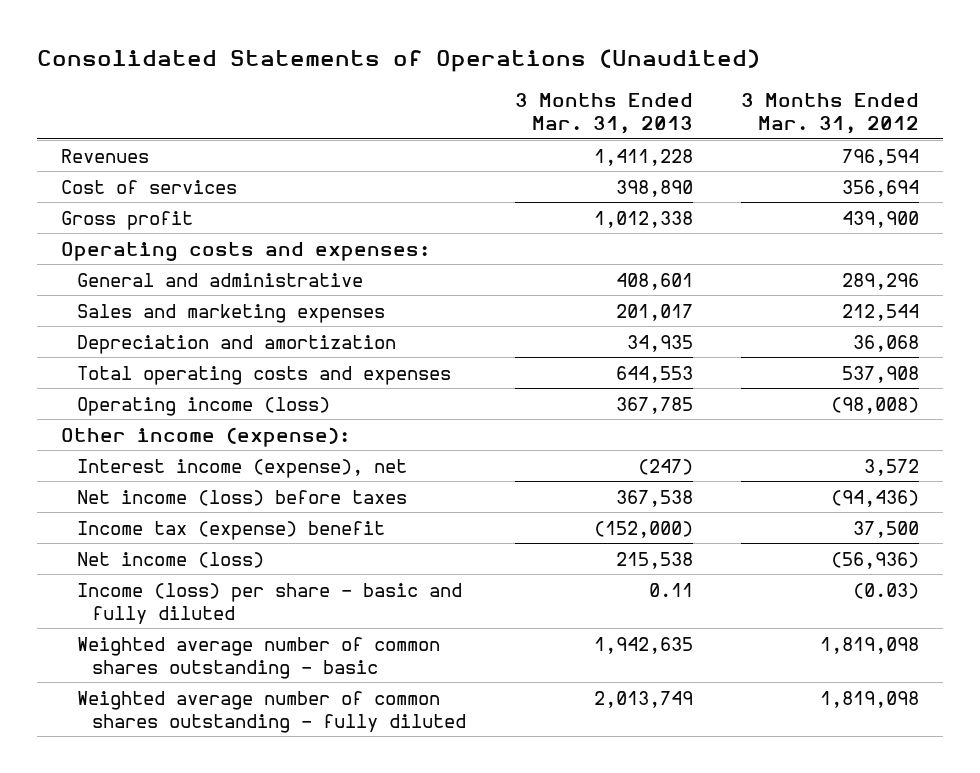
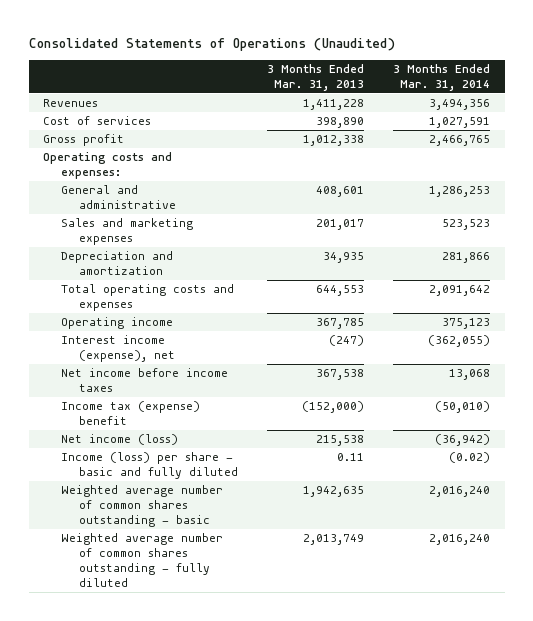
[741,93,920,135] 3 Months Ended Mar. 31, 2012 -> none
none -> [392,64,490,91] 3 Months Ended Mar. 31, 2014
[61,426,351,447] Other income (expense): -> none
[76,396,330,416] Operating income (loss) -> [60,317,173,330] Operating income
[76,489,407,506] Net income (loss) before taxes -> [60,368,228,393] Net income before income taxes

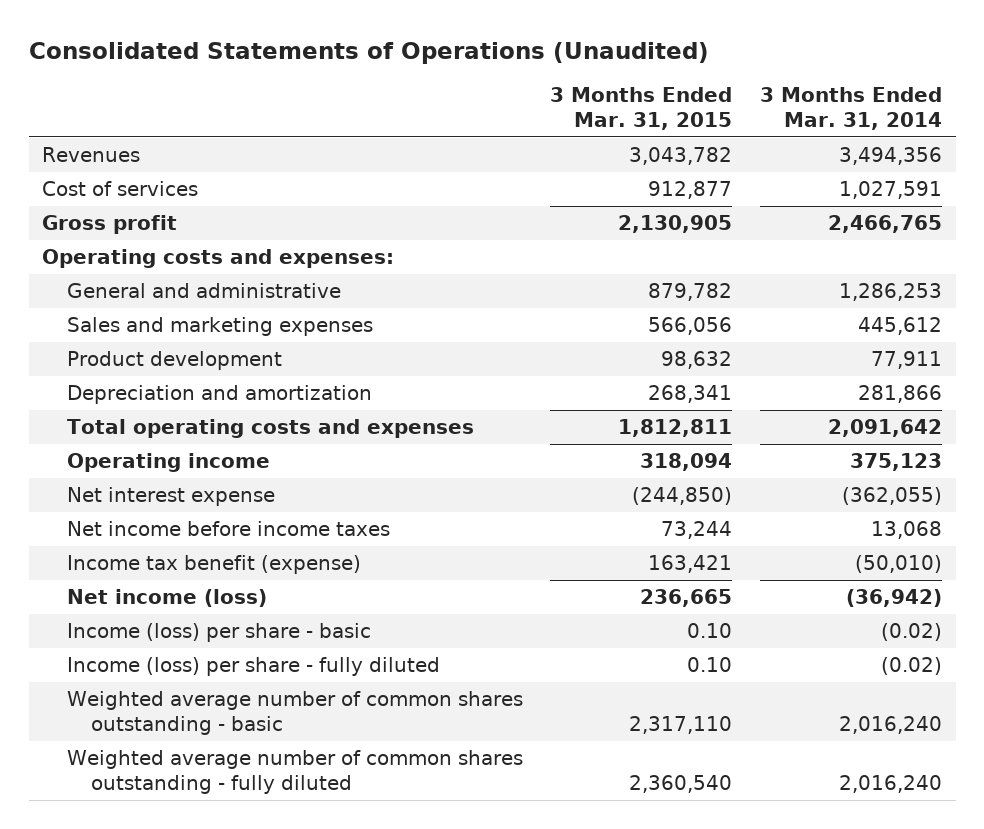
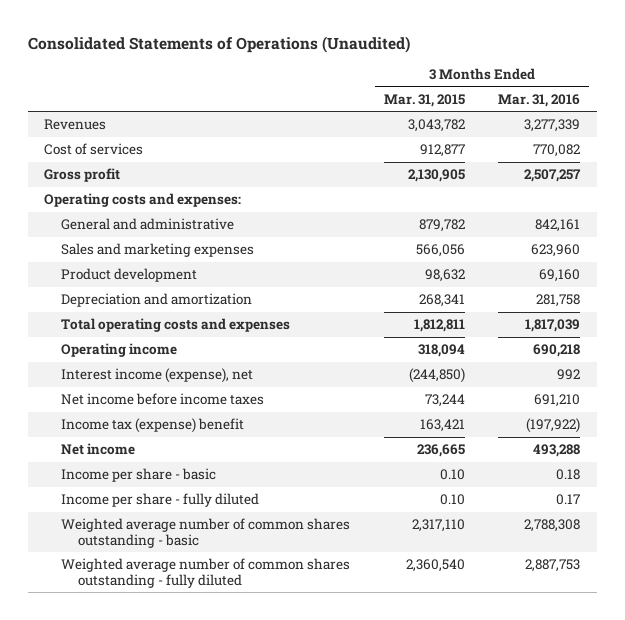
[759,87,942,131] 3 Months Ended Mar. 31, 2014 -> none
none -> [498,93,581,107] Mar. 31, 2016
[66,486,275,506] Net interest expense -> [61,368,254,384] Interest income (expense), net
[66,554,361,574] Income tax benefit (expense) -> [61,418,245,434] Income tax (expense) benefit
[66,588,267,607] Net income (loss) -> [61,443,136,456] Net income
[66,622,371,642] Income (loss) per share - basic -> [61,468,217,483] Income per share - basic
[66,656,440,676] Income (loss) per share - fully diluted -> [61,493,260,508] Income per share - fully diluted

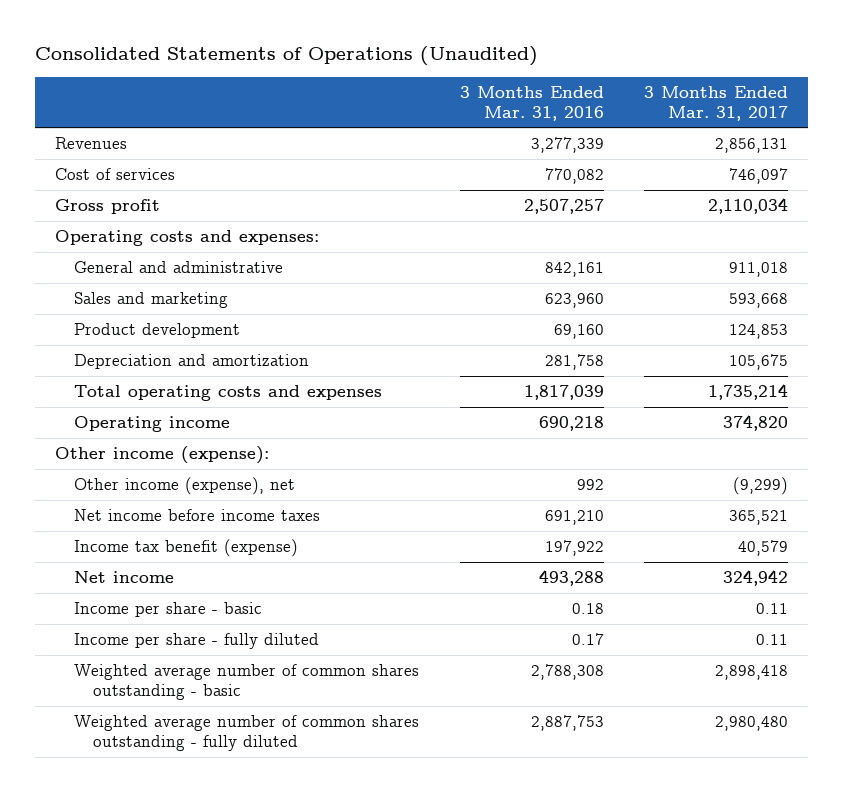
[383,93,465,107] Mar. 31, 2015 -> none
none -> [643,85,788,121] 3 Months Ended Mar. 31, 2017
[61,243,255,258] Sales and marketing expenses -> [74,292,229,309] Sales and marketing
none -> [55,446,270,465] Other income (expense):
[61,368,254,384] Interest income (expense), net -> [74,477,296,496] Other income (expense), net
[61,418,245,434] Income tax (expense) benefit -> [74,539,299,558] Income tax benefit (expense)
[526,418,581,434] (197,922) -> [544,540,604,557] 197,922

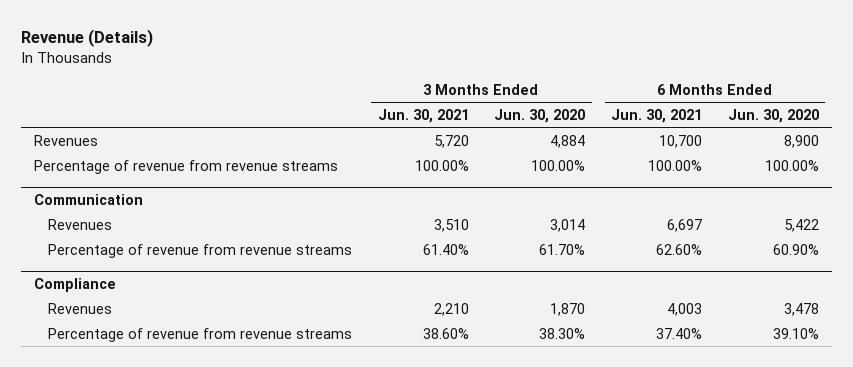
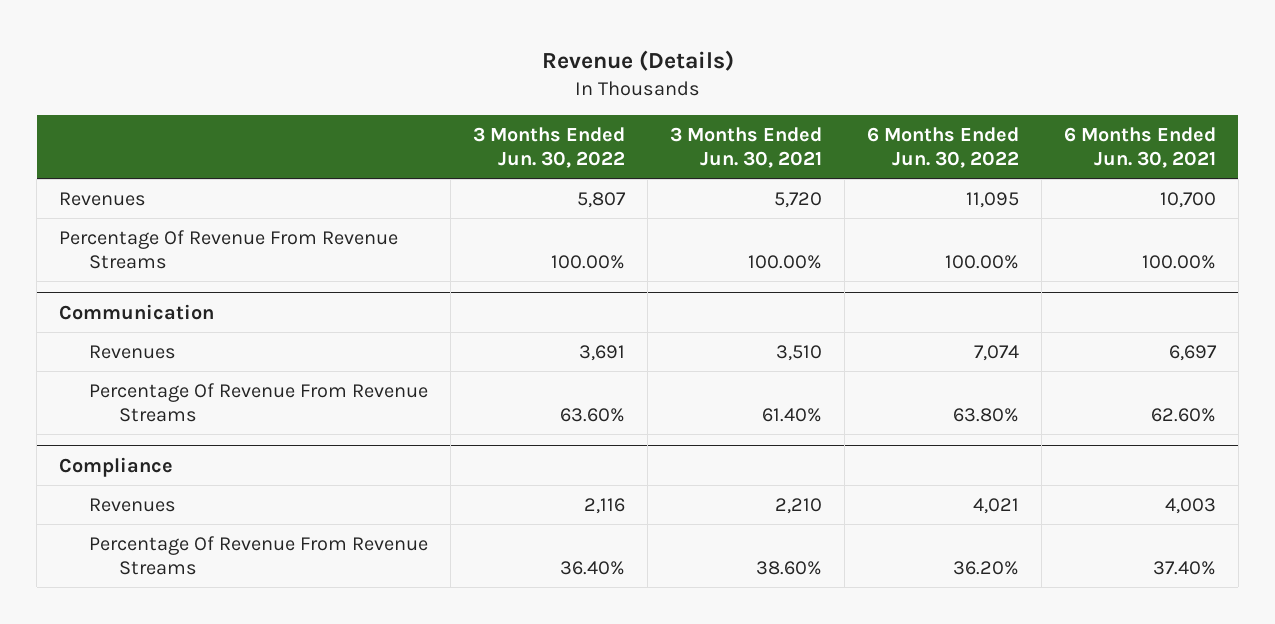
[494,108,586,123] Jun. 30, 2020 -> none
[727,108,819,123] Jun. 30, 2020 -> none
none -> [473,127,626,169] 3 Months Ended Jun. 30, 2022
none -> [866,127,1019,169] 6 Months Ended Jun. 30, 2022
[34,159,339,174] Percentage of revenue from revenue streams -> [59,229,399,269] Percentage Of Revenue From Revenue Streams
[47,243,352,258] Percentage of revenue from revenue streams -> [89,382,429,422] Percentage Of Revenue From Revenue Streams
[47,327,352,342] Percentage of revenue from revenue streams -> [89,535,429,575] Percentage Of Revenue From Revenue Streams

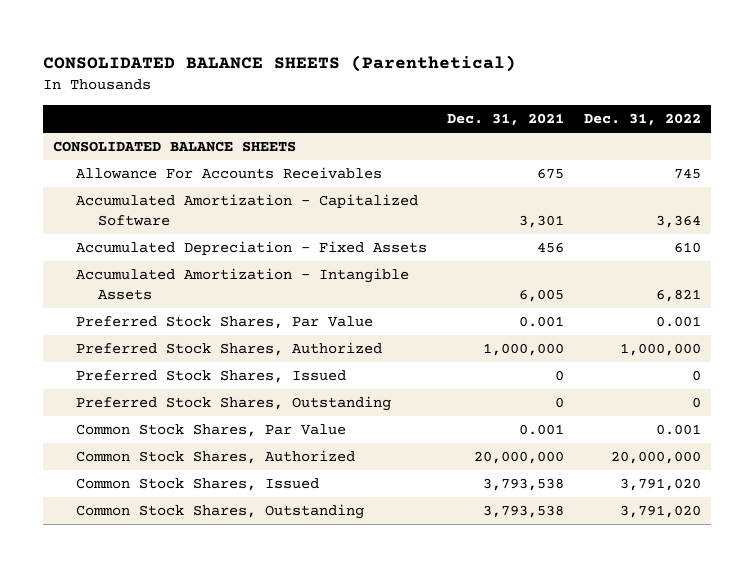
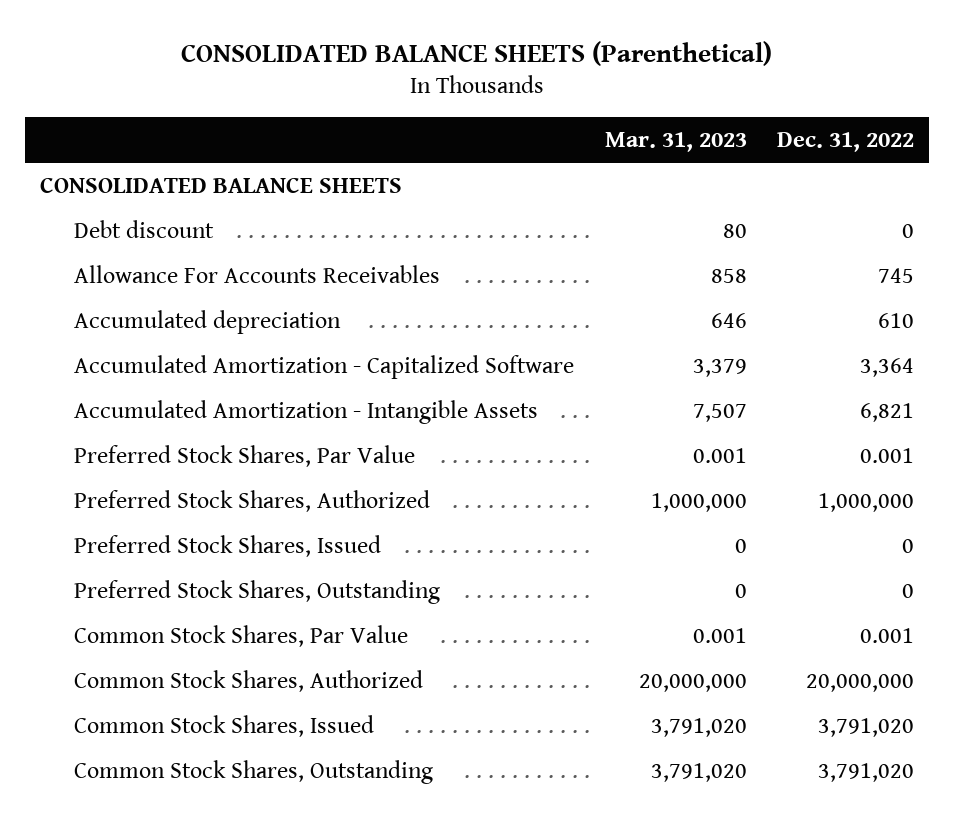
[447,113,565,127] Dec. 31, 2021 -> none
none -> [604,131,747,152] Mar. 31, 2023
none -> [74,219,215,238] Debt discount
none -> [74,309,342,334] Accumulated depreciation
[75,241,427,256] Accumulated Depreciation - Fixed Assets -> none

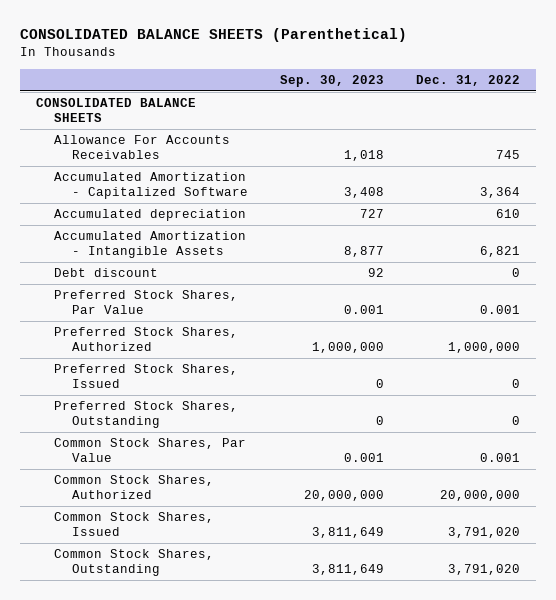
[604,131,747,152] Mar. 31, 2023 -> none
none -> [279,74,384,87] Sep. 30, 2023
[74,309,342,334] Accumulated depreciation -> [53,209,246,222] Accumulated depreciation
[74,219,215,238] Debt discount -> [53,268,158,278] Debt discount

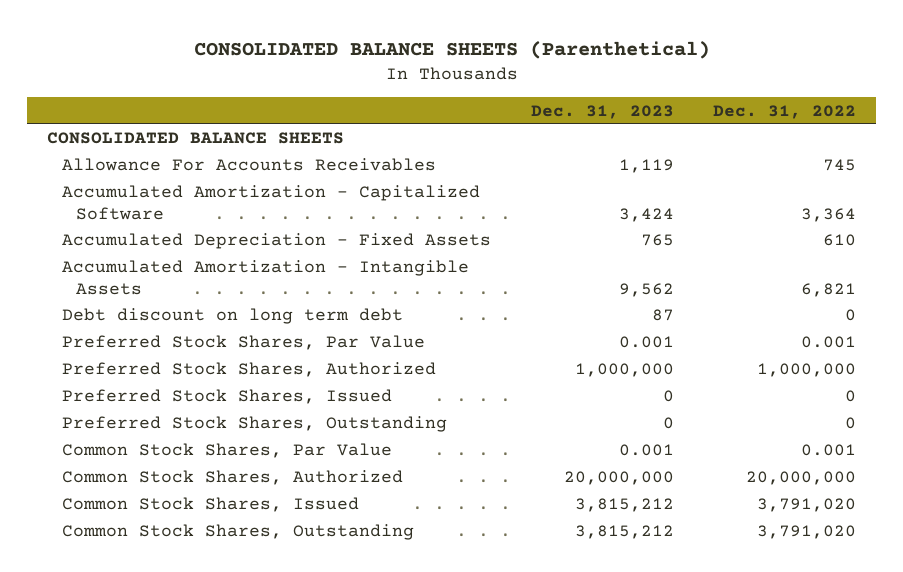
[279,74,384,87] Sep. 30, 2023 -> none
none -> [530,104,674,119] Dec. 31, 2023
[53,209,246,222] Accumulated depreciation -> [61,233,491,250] Accumulated Depreciation - Fixed Assets
[53,268,158,278] Debt discount -> none
none -> [61,308,403,325] Debt discount on long term debt

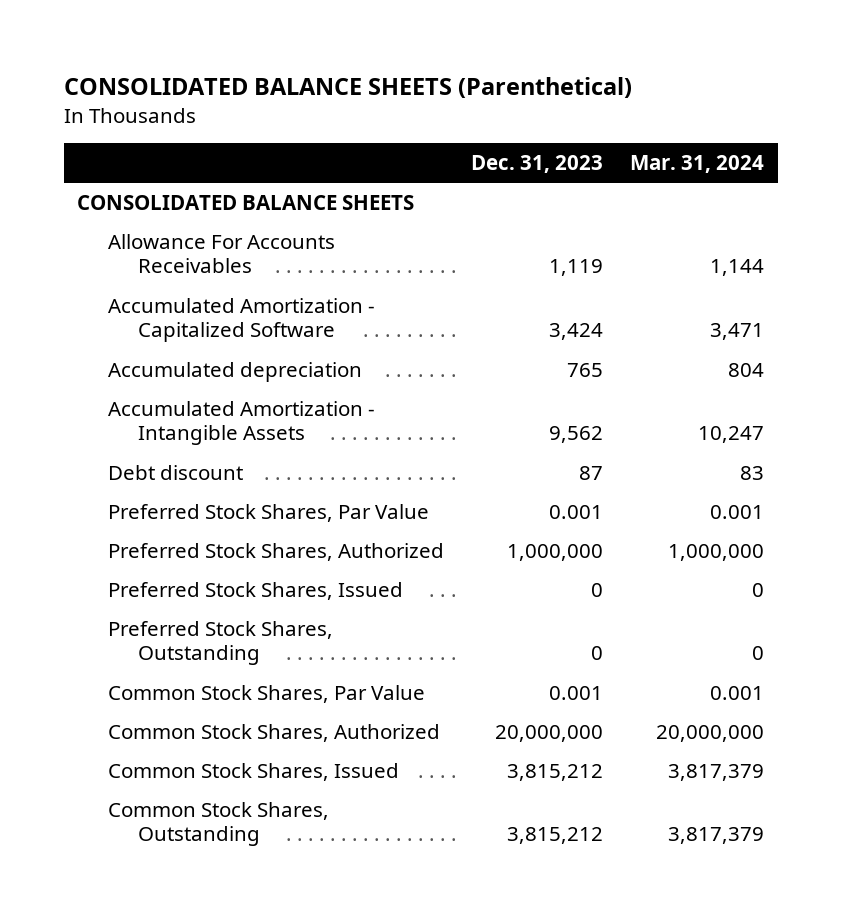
[713,104,857,119] Dec. 31, 2022 -> none
none -> [630,154,765,173] Mar. 31, 2024
[61,233,491,250] Accumulated Depreciation - Fixed Assets -> [107,362,362,383] Accumulated depreciation
[61,308,403,325] Debt discount on long term debt -> none
none -> [107,465,243,481] Debt discount

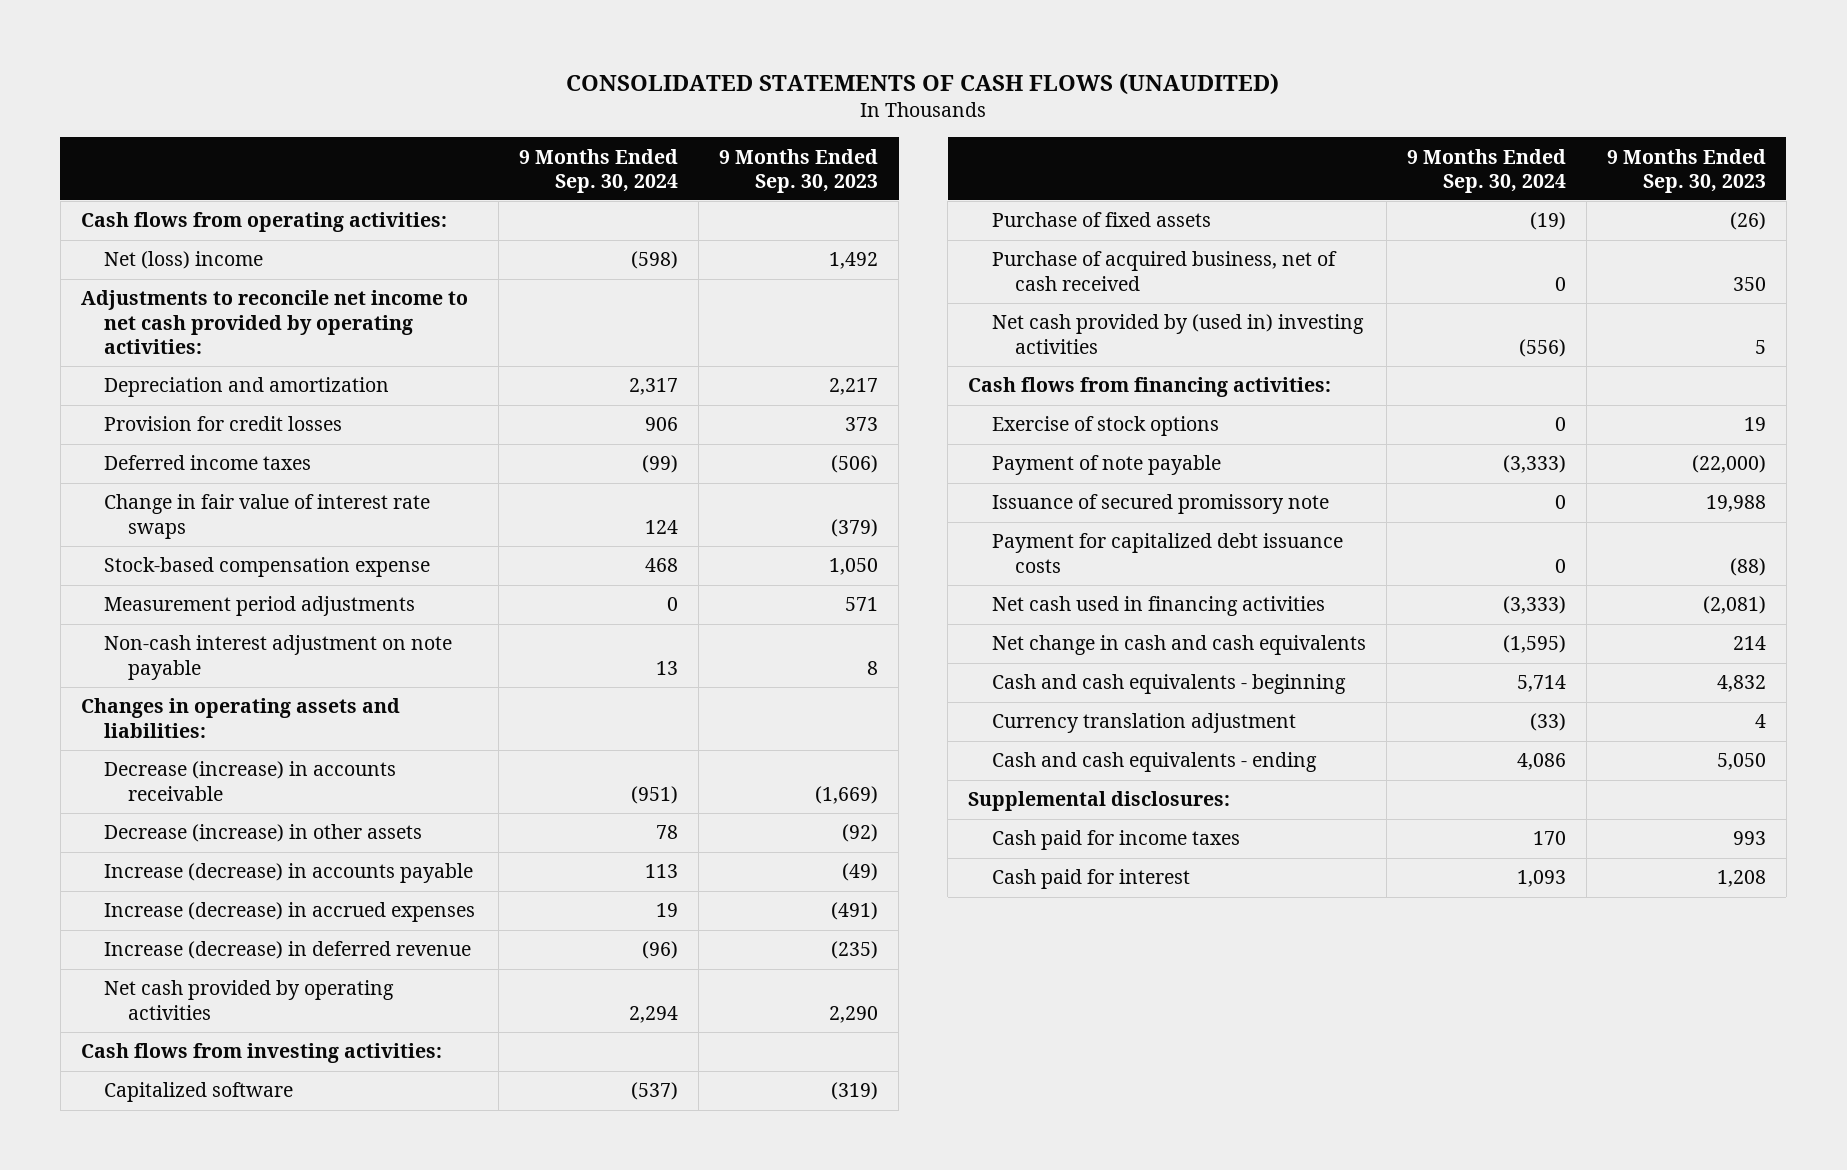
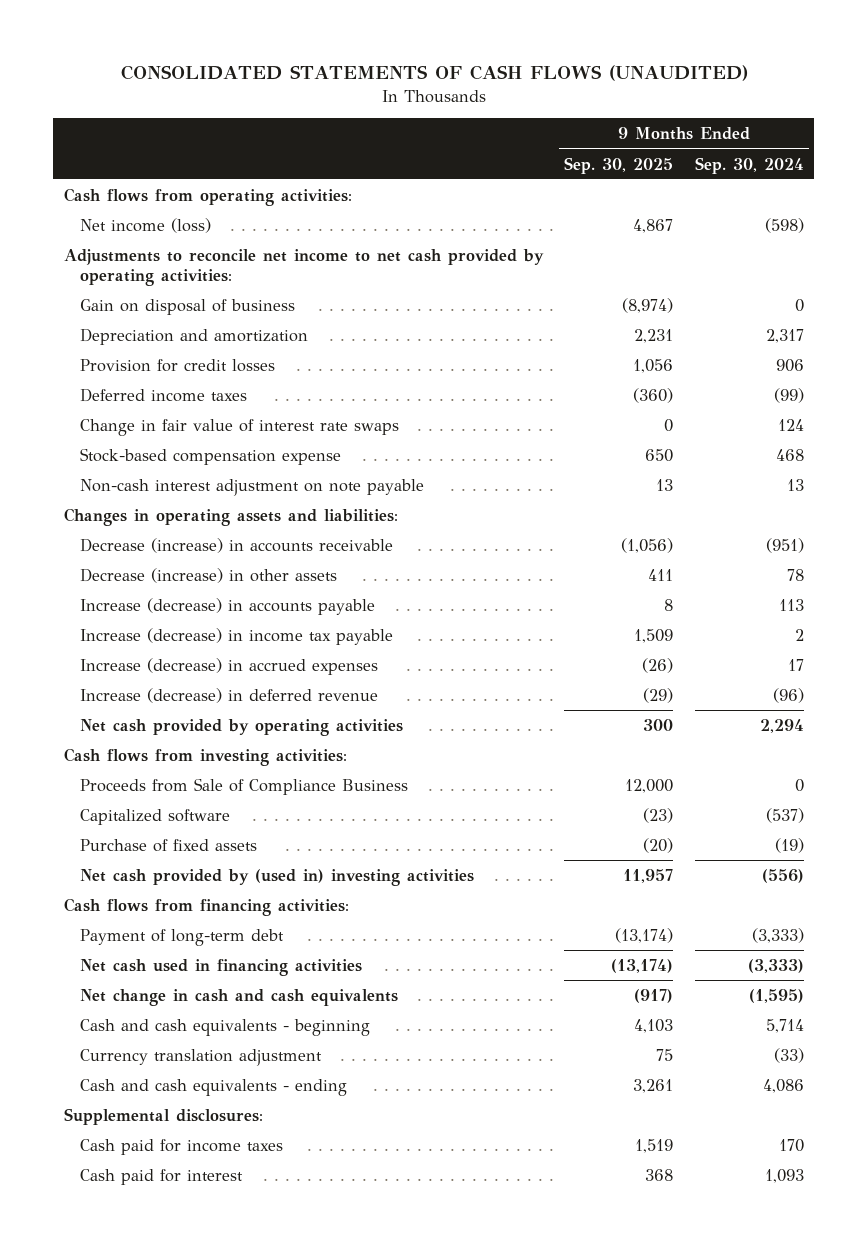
[719,148,879,193] 9 Months Ended Sep. 30, 2023 -> none
none -> [564,156,674,174] Sep. 30, 2025
[104,251,264,270] Net (loss) income -> [80,217,212,233] Net income (loss)
none -> [80,298,296,315] Gain on disposal of business
[104,596,416,617] Measurement period adjustments -> none
none -> [80,627,394,645] Increase (decrease) in income tax payable
[656,903,679,918] 19 -> [787,658,804,671] 17
none -> [80,777,409,795] Proceeds from Sale of Compliance Business
[991,251,1337,291] Purchase of acquired business, net of cash received -> none
[991,416,1219,437] Exercise of stock options -> none
[991,494,1329,515] Issuance of secured promissory note -> none
[991,533,1343,573] Payment for capitalized debt issuance costs -> none
[991,455,1221,476] Payment of note payable -> [80,928,285,946] Payment of long-term debt

